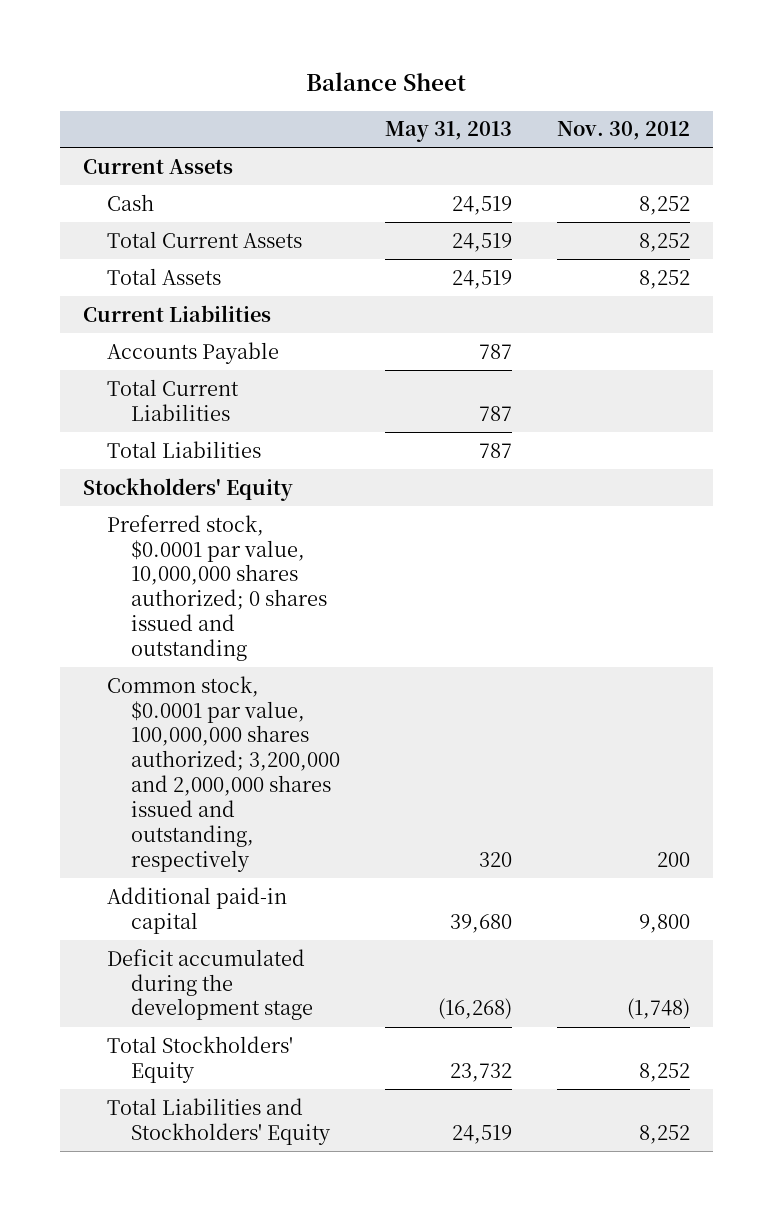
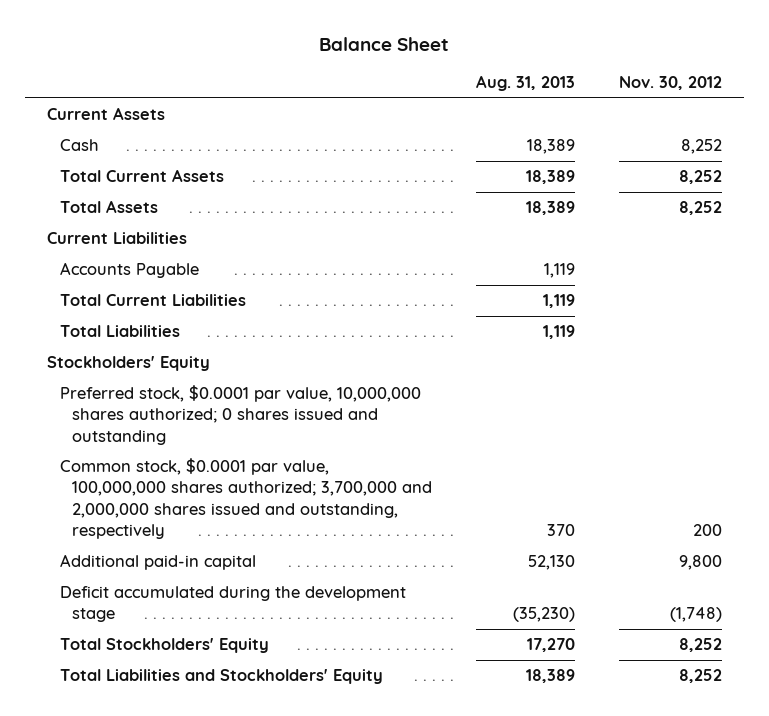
[385,121,513,143] May 31, 2013 -> none
none -> [475,75,575,92] Aug. 31, 2013
[106,675,341,873] Common stock, $0.0001 par value, 100,000,000 shares authorized; 3,200,000 and 2,000,000 shares issued and outstanding, respectively -> [59,458,433,539] Common stock, $0.0001 par value, 100,000,000 shares authorized; 3,700,000 and 2,000,000 shares issued and outstanding, respectively

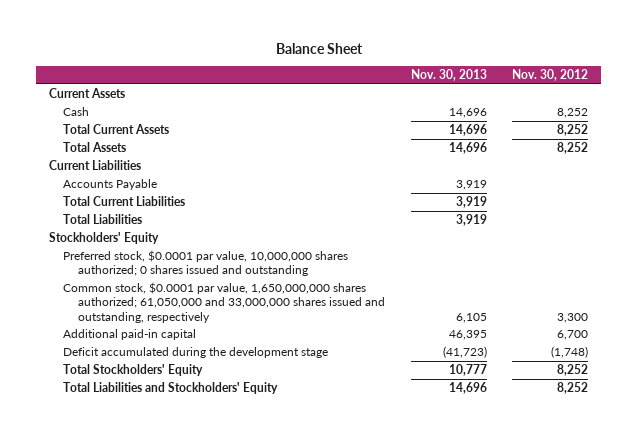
[475,75,575,92] Aug. 31, 2013 -> none
none -> [410,69,487,82] Nov. 30, 2013
[59,458,433,539] Common stock, $0.0001 par value, 100,000,000 shares authorized; 3,700,000 and 2,000,000 shares issued and outstanding, respectively -> [63,282,385,323] Common stock, $0.0001 par value, 1,650,000,000 shares authorized; 61,050,000 and 33,000,000 shares issued and outstanding, respectively
[692,523,722,536] 200 -> [557,312,589,323] 3,300
[678,555,722,571] 9,800 -> [557,330,589,341] 6,700

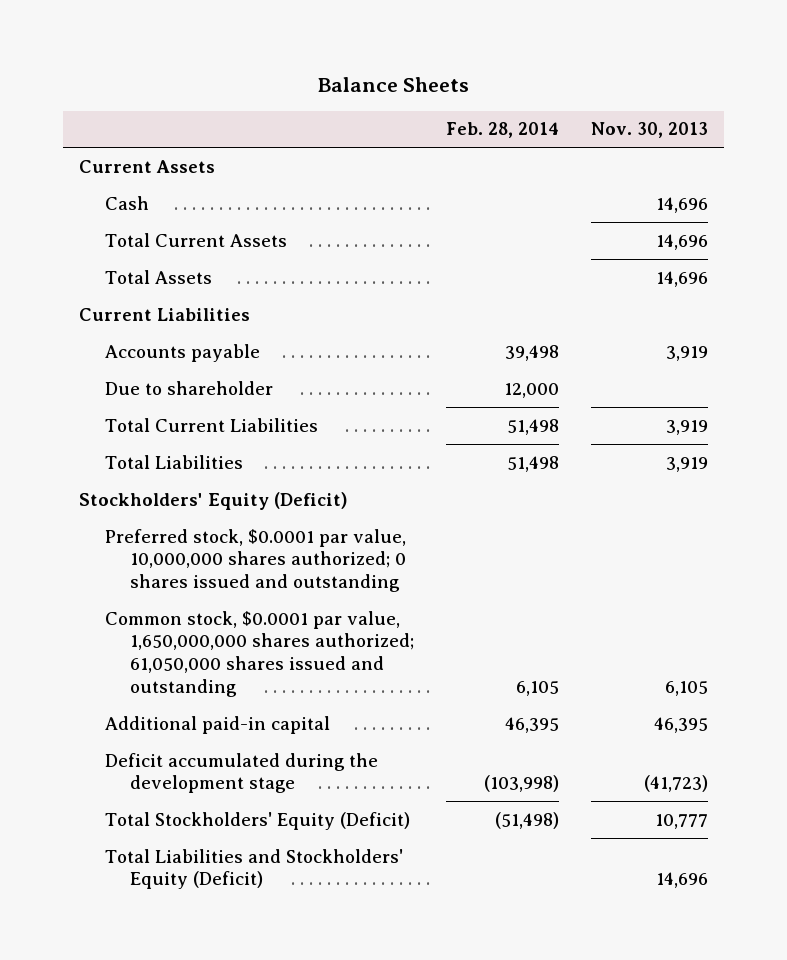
[275,43,363,55] Balance Sheet -> [317,77,469,93] Balance Sheets
[512,69,589,82] Nov. 30, 2012 -> none
none -> [446,122,560,139] Feb. 28, 2014
[63,179,158,191] Accounts Payable -> [104,343,260,362] Accounts payable
none -> [104,380,273,395] Due to shareholder
[48,232,159,245] Stockholders' Equity -> [79,491,349,510] Stockholders' Equity (Deficit)
[63,282,385,323] Common stock, $0.0001 par value, 1,650,000,000 shares authorized; 61,050,000 and 33,000,000 shares issued and outstanding, respectively -> [104,610,415,697] Common stock, $0.0001 par value, 1,650,000,000 shares authorized; 61,050,000 shares issued and outstanding
[63,364,204,377] Total Stockholders' Equity -> [104,811,410,830] Total Stockholders' Equity (Deficit)
[63,382,279,395] Total Liabilities and Stockholders' Equity -> [104,848,403,890] Total Liabilities and Stockholders' Equity (Deficit)

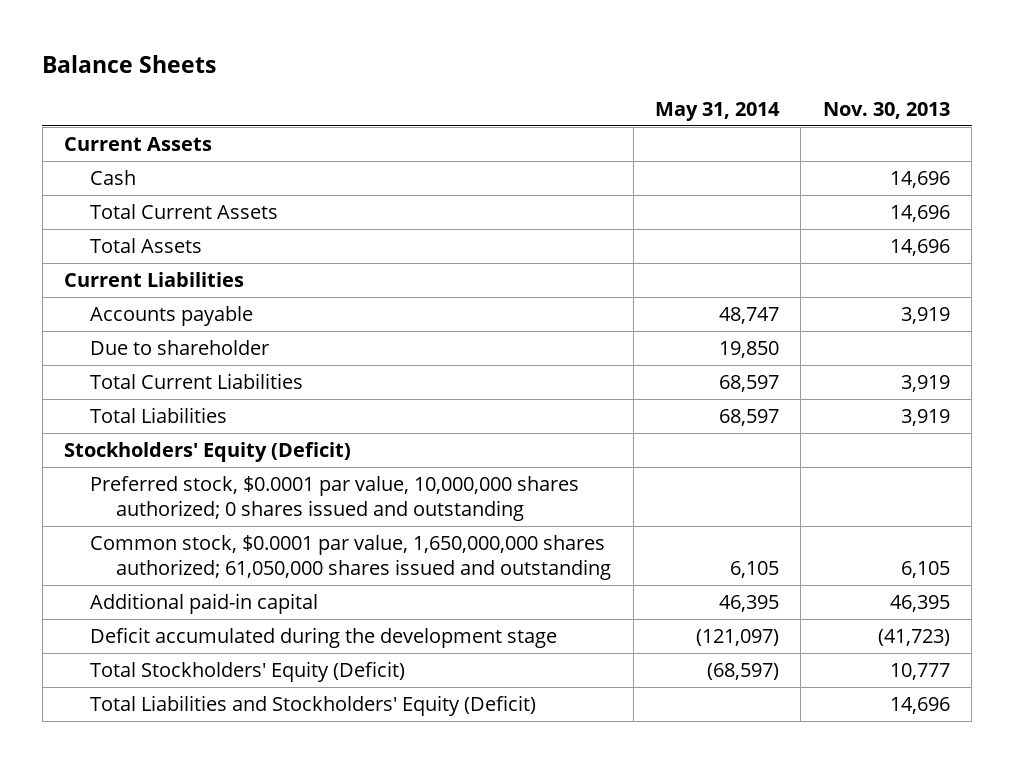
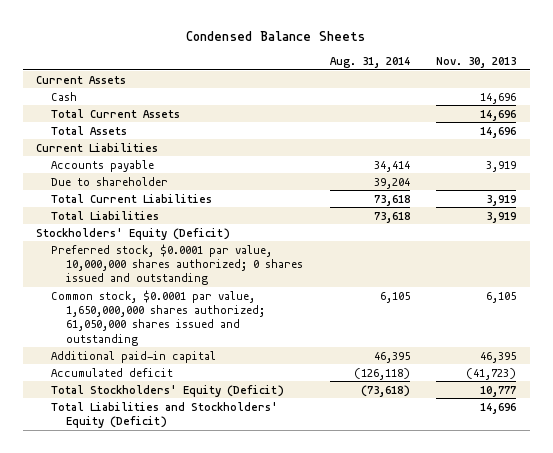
[42,54,217,73] Balance Sheets -> [186,30,366,41] Condensed Balance Sheets
[655,102,781,122] May 31, 2014 -> none
none -> [329,57,410,69] Aug. 31, 2014
[90,626,558,648] Deficit accumulated during the development stage -> [51,367,174,377] Accumulated deficit

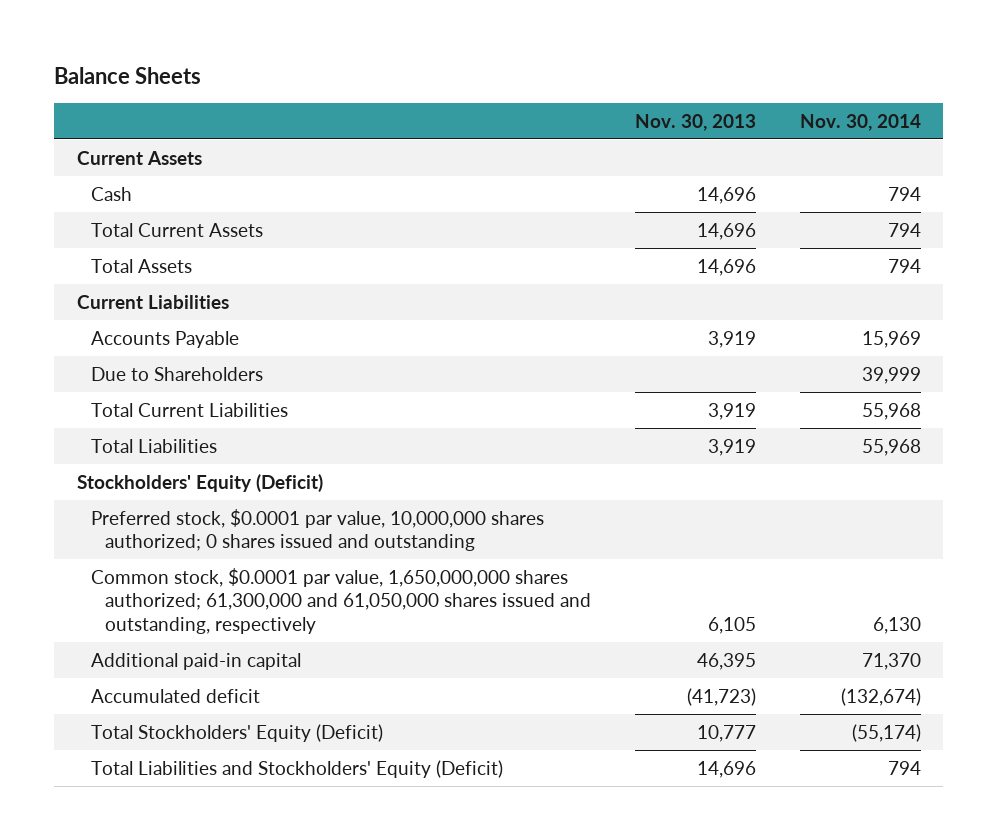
[186,30,366,41] Condensed Balance Sheets -> [54,67,202,85] Balance Sheets
[329,57,410,69] Aug. 31, 2014 -> none
none -> [800,113,922,131] Nov. 30, 2014
[51,159,155,172] Accounts payable -> [90,330,239,348] Accounts Payable
[51,176,169,186] Due to shareholder -> [90,366,263,381] Due to Shareholders
[51,289,266,346] Common stock, $0.0001 par value, 1,650,000,000 shares authorized; 61,050,000 shares issued and outstanding -> [90,567,591,635] Common stock, $0.0001 par value, 1,650,000,000 shares authorized; 61,300,000 and 61,050,000 shares issued and outstanding, respectively

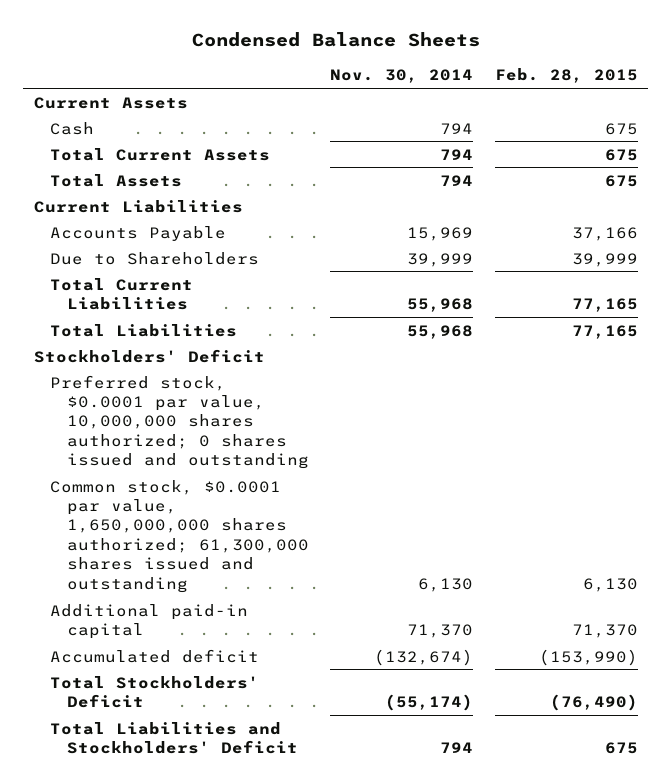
[54,67,202,85] Balance Sheets -> [191,32,480,48] Condensed Balance Sheets
[634,113,756,131] Nov. 30, 2013 -> none
none -> [494,68,638,84] Feb. 28, 2015
[76,473,323,492] Stockholders' Equity (Deficit) -> [33,348,265,363] Stockholders' Deficit
[90,567,591,635] Common stock, $0.0001 par value, 1,650,000,000 shares authorized; 61,300,000 and 61,050,000 shares issued and outstanding, respectively -> [50,479,309,593] Common stock, $0.0001 par value, 1,650,000,000 shares authorized; 61,300,000 shares issued and outstanding
[90,723,383,742] Total Stockholders' Equity (Deficit) -> [50,675,260,708] Total Stockholders' Deficit
[90,759,503,778] Total Liabilities and Stockholders' Equity (Deficit) -> [50,721,298,754] Total Liabilities and Stockholders' Deficit

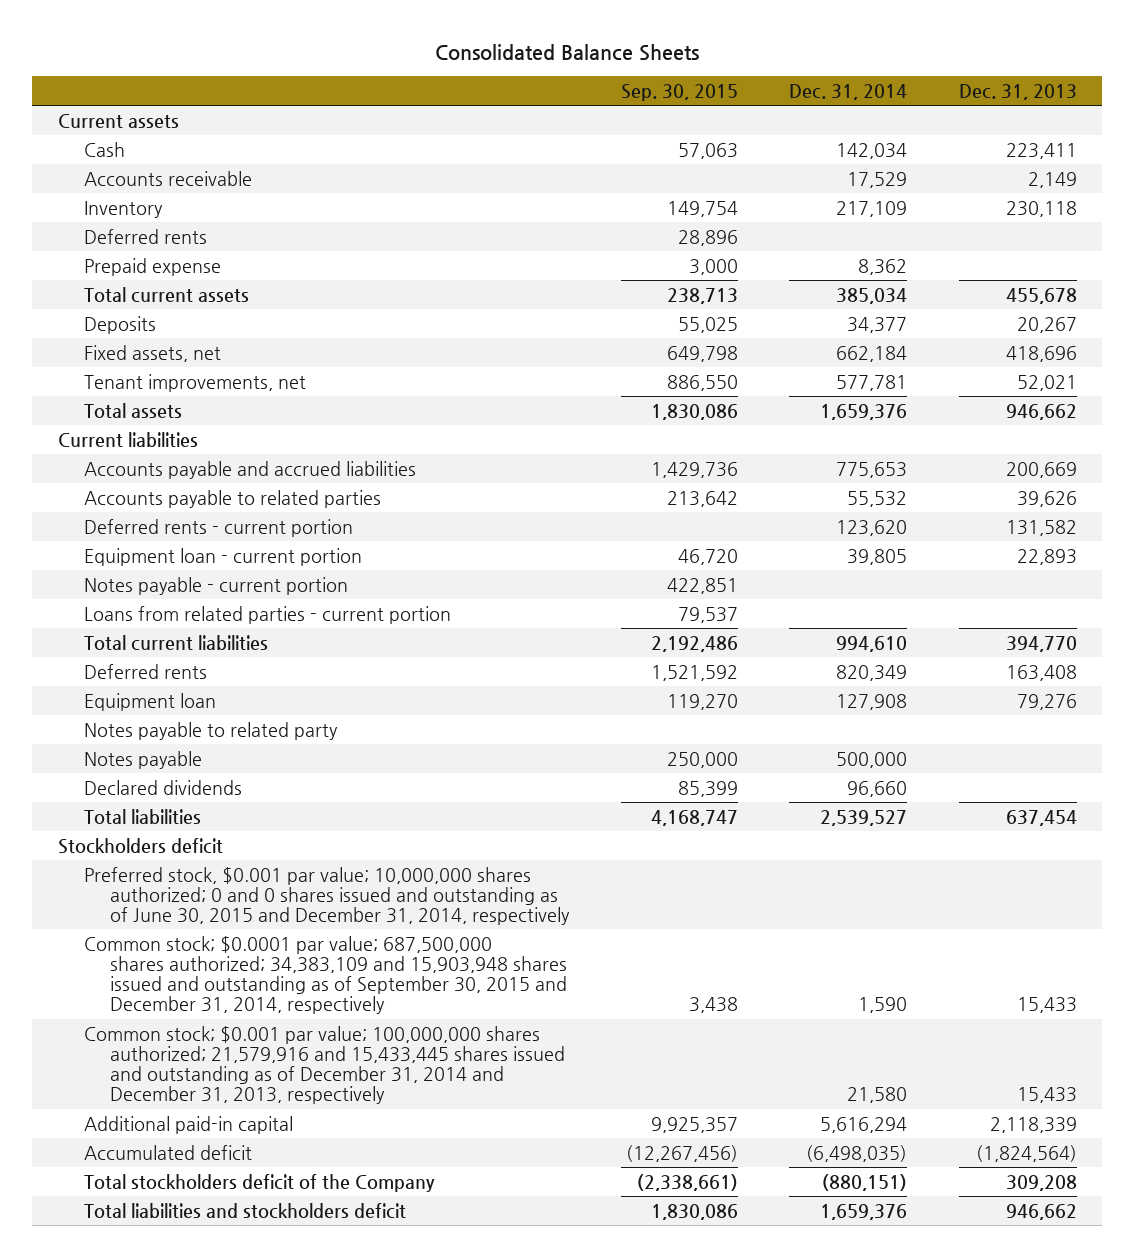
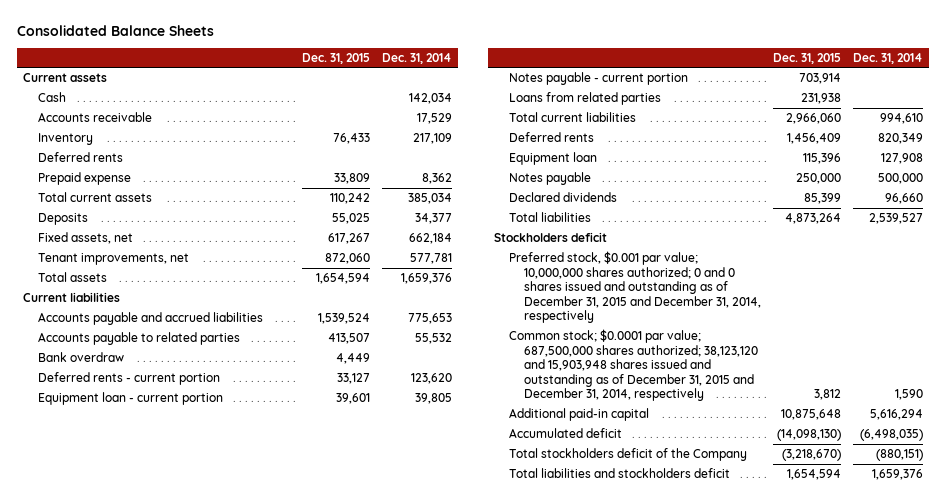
[620,83,738,101] Sep. 30, 2015 -> none
[958,83,1077,100] Dec. 31, 2013 -> none
none -> [301,52,370,64] Dec. 31, 2015
none -> [37,352,124,363] Bank overdraw
[84,605,452,624] Loans from related parties - current portion -> [509,92,662,106] Loans from related parties
[84,721,339,740] Notes payable to related party -> none
[84,1025,566,1105] Common stock; $0.001 par value; 100,000,000 shares authorized; 21,579,916 and 15,433,445 shares issued and outstanding as of December 31, 2014 and December 31, 2013, respectively -> none
[84,866,571,925] Preferred stock, $0.001 par value; 10,000,000 shares authorized; 0 and 0 shares issued and outstanding as of June 30, 2015 and December 31, 2014, respectively -> [509,251,761,324] Preferred stock, $0.001 par value; 10,000,000 shares authorized; 0 and 0 shares issued and outstanding as of December 31, 2015 and December 31, 2014, respectively
[84,935,568,1015] Common stock; $0.0001 par value; 687,500,000 shares authorized; 34,383,109 and 15,903,948 shares issued and outstanding as of September 30, 2015 and December 31, 2014, respectively -> [509,329,758,402] Common stock; $0.0001 par value; 687,500,000 shares authorized; 38,123,120 and 15,903,948 shares issued and outstanding as of December 31, 2015 and December 31, 2014, respectively

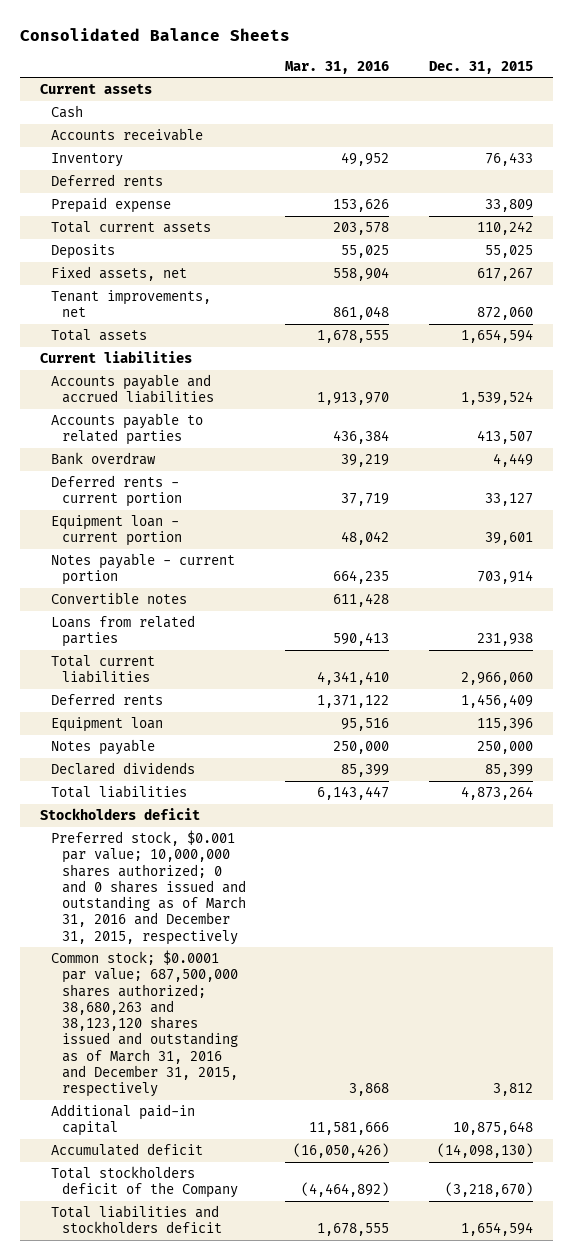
[382,52,453,64] Dec. 31, 2014 -> none
none -> [285,60,390,74] Mar. 31, 2016
none -> [50,592,187,605] Convertible notes
[509,251,761,324] Preferred stock, $0.001 par value; 10,000,000 shares authorized; 0 and 0 shares issued and outstanding as of December 31, 2015 and December 31, 2014, respectively -> [50,830,246,945] Preferred stock, $0.001 par value; 10,000,000 shares authorized; 0 and 0 shares issued and outstanding as of March 31, 2016 and December 31, 2015, respectively
[509,329,758,402] Common stock; $0.0001 par value; 687,500,000 shares authorized; 38,123,120 and 15,903,948 shares issued and outstanding as of December 31, 2015 and December 31, 2014, respectively -> [50,950,238,1098] Common stock; $0.0001 par value; 687,500,000 shares authorized; 38,680,263 and 38,123,120 shares issued and outstanding as of March 31, 2016 and December 31, 2015, respectively

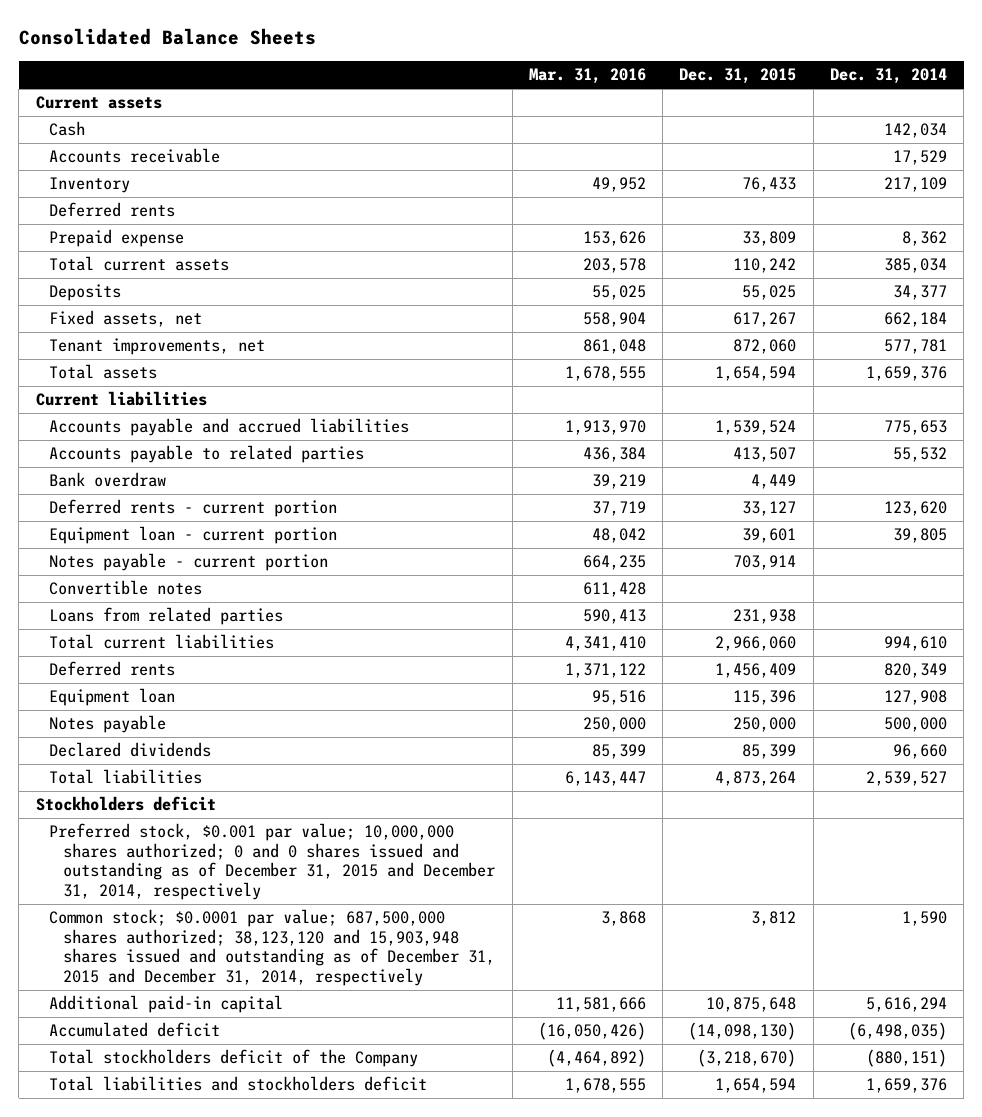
none -> [829,68,947,85] Dec. 31, 2014
[50,830,246,945] Preferred stock, $0.001 par value; 10,000,000 shares authorized; 0 and 0 shares issued and outstanding as of March 31, 2016 and December 31, 2015, respectively -> [49,823,496,900] Preferred stock, $0.001 par value; 10,000,000 shares authorized; 0 and 0 shares issued and outstanding as of December 31, 2015 and December 31, 2014, respectively
[50,950,238,1098] Common stock; $0.0001 par value; 687,500,000 shares authorized; 38,680,263 and 38,123,120 shares issued and outstanding as of March 31, 2016 and December 31, 2015, respectively -> [49,909,496,986] Common stock; $0.0001 par value; 687,500,000 shares authorized; 38,123,120 and 15,903,948 shares issued and outstanding as of December 31, 2015 and December 31, 2014, respectively

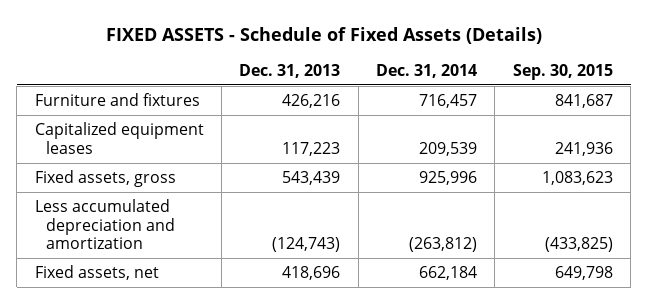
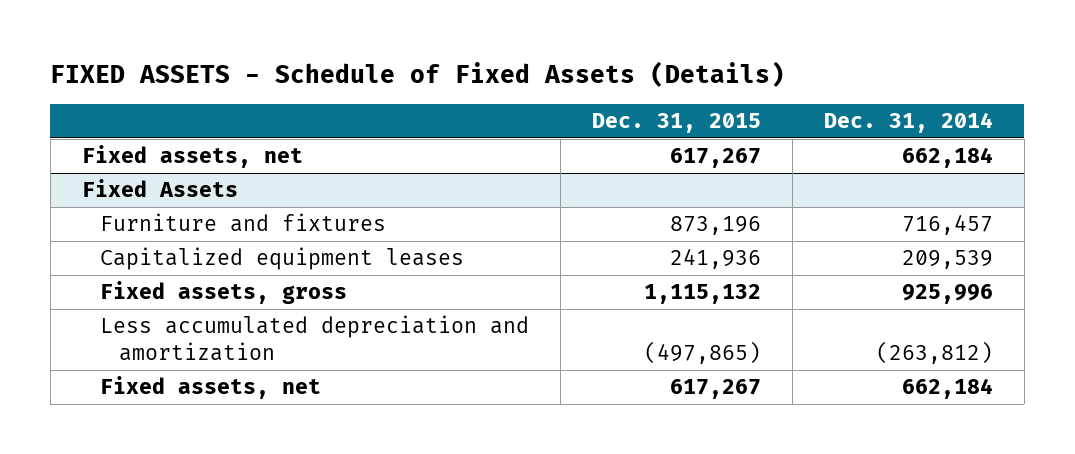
[239,63,341,78] Dec. 31, 2013 -> none
[512,63,613,80] Sep. 30, 2015 -> none
none -> [592,113,762,134] Dec. 31, 2015
none -> [81,145,303,169] Fixed assets, net
none -> [81,179,238,198] Fixed Assets

